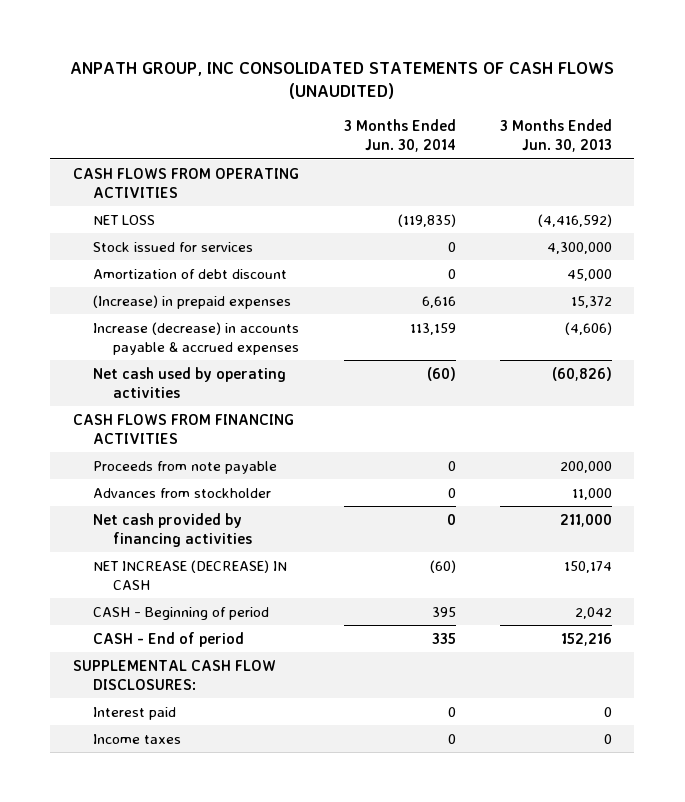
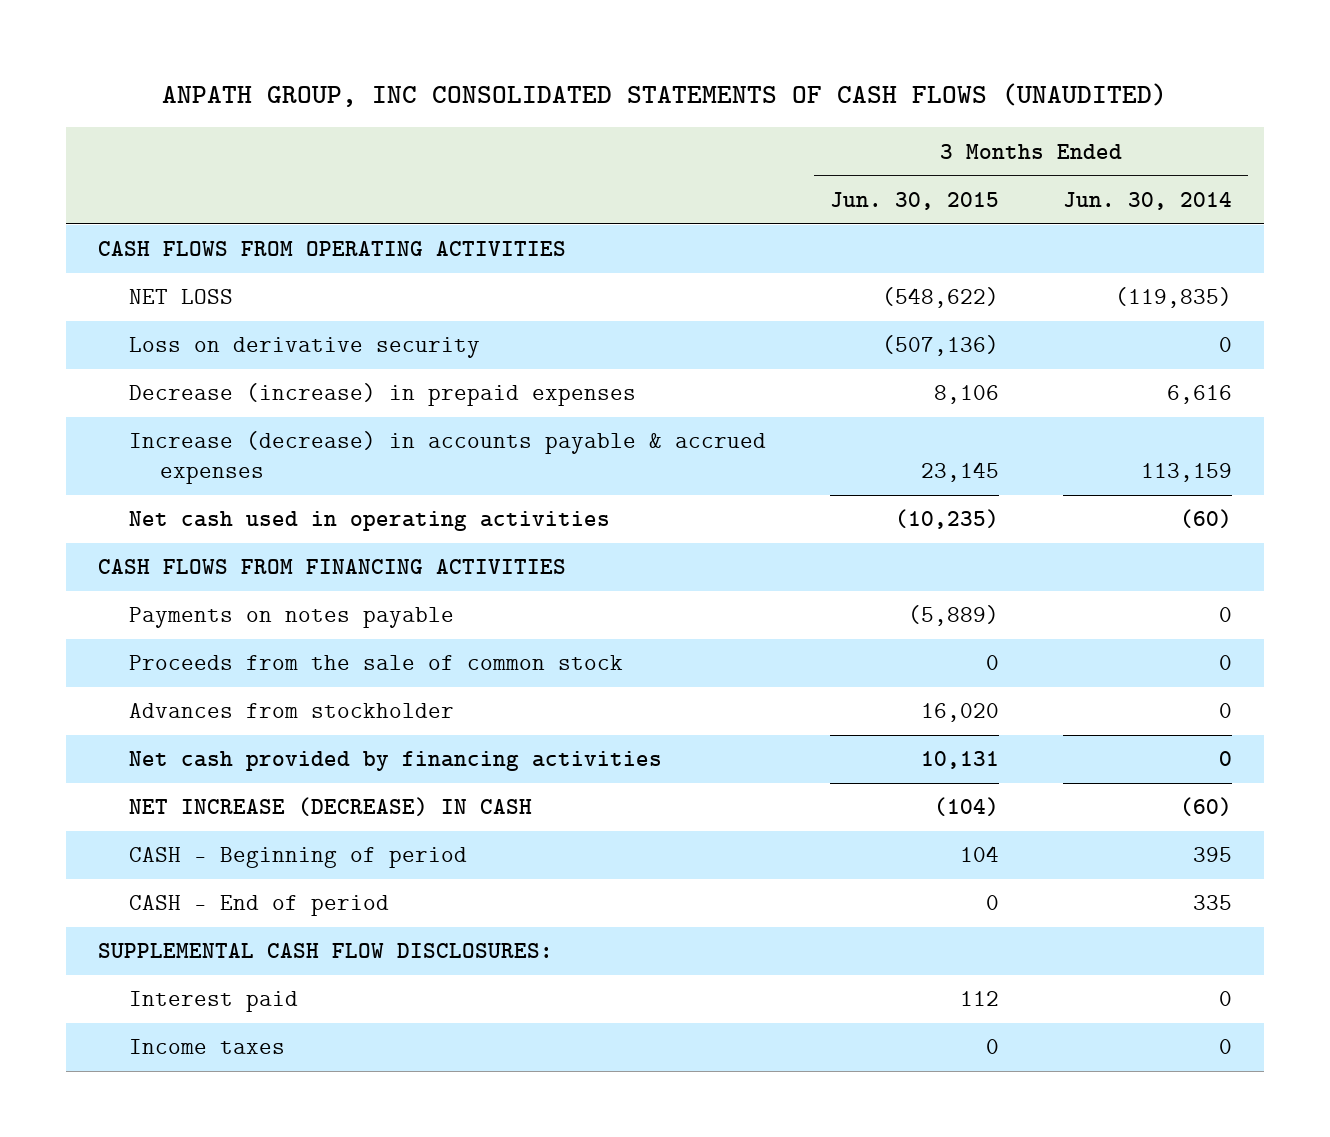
[499,119,612,153] 3 Months Ended Jun. 30, 2013 -> none
none -> [829,192,999,211] Jun. 30, 2015
[92,241,253,252] Stock issued for services -> none
[92,268,287,279] Amortization of debt discount -> none
none -> [128,337,480,359] Loss on derivative security
[92,294,291,309] (Increase) in prepaid expenses -> [128,383,636,407] Decrease (increase) in prepaid expenses
[92,366,286,398] Net cash used by operating activities -> [128,511,610,532] Net cash used in operating activities
[92,460,277,474] Proceeds from note payable -> none
none -> [128,607,454,629] Payments on notes payable
none -> [128,655,623,671] Proceeds from the sale of common stock

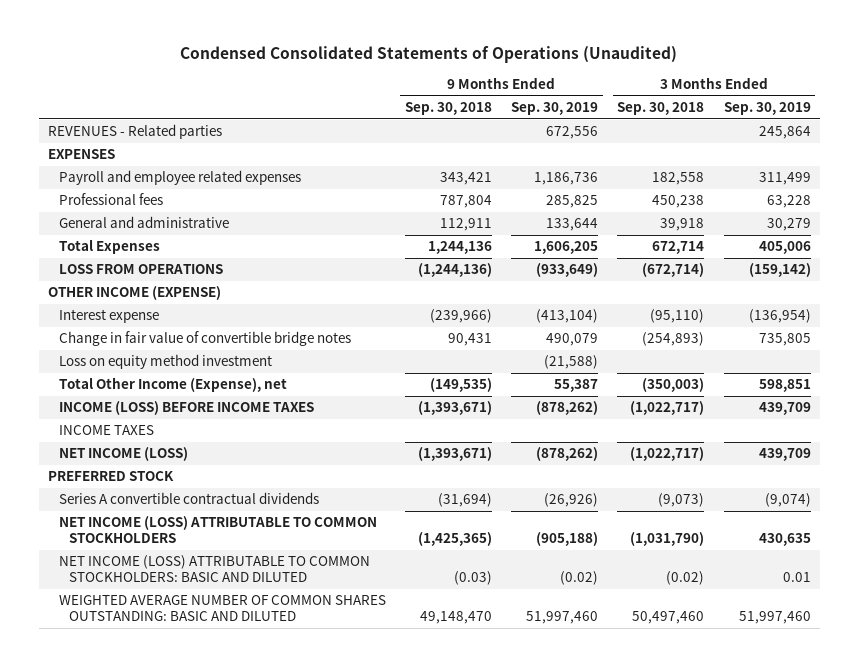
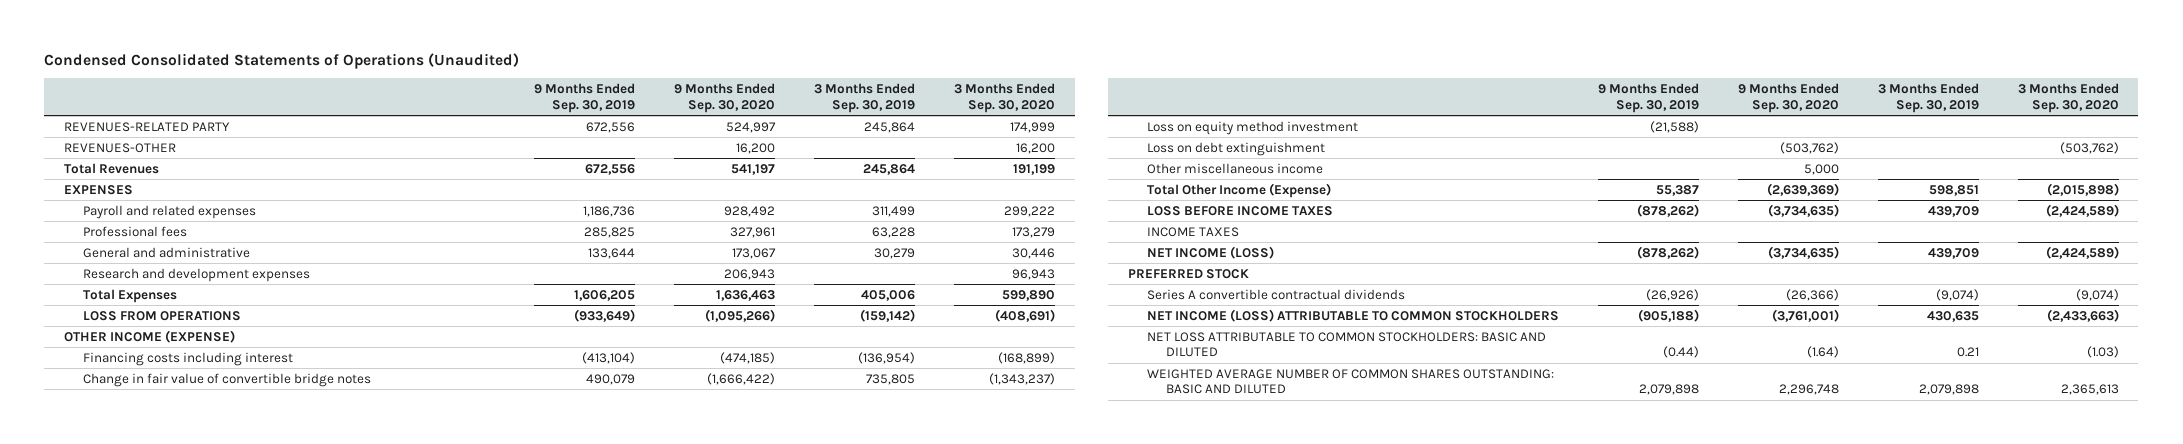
[404,102,492,116] Sep. 30, 2018 -> none
[617,102,705,116] Sep. 30, 2018 -> none
none -> [673,83,775,113] 9 Months Ended Sep. 30, 2020
none -> [954,83,1056,113] 3 Months Ended Sep. 30, 2020
[48,124,223,140] REVENUES - Related parties -> [63,121,230,132] REVENUES-RELATED PARTY
none -> [63,142,176,153] REVENUES-OTHER
none -> [63,162,159,174] Total Revenues
[58,170,301,186] Payroll and employee related expenses -> [82,204,256,219] Payroll and related expenses
none -> [82,267,310,282] Research and development expenses
[58,309,159,324] Interest expense -> [82,351,293,366] Financing costs including interest
none -> [1146,141,1325,156] Loss on debt extinguishment
none -> [1146,162,1323,174] Other miscellaneous income
[58,377,287,393] Total Other Income (Expense), net -> [1146,182,1331,198] Total Other Income (Expense)
[58,401,314,416] INCOME (LOSS) BEFORE INCOME TAXES -> [1146,205,1333,216] LOSS BEFORE INCOME TAXES
[58,555,370,582] NET INCOME (LOSS) ATTRIBUTABLE TO COMMON STOCKHOLDERS: BASIC AND DILUTED -> [1146,331,1546,358] NET LOSS ATTRIBUTABLE TO COMMON STOCKHOLDERS: BASIC AND DILUTED
[560,570,599,585] (0.02) -> [1662,346,1699,359] (0.44)
[782,571,811,582] 0.01 -> [1956,347,1979,358] 0.21
[526,610,599,624] 51,997,460 -> [1638,384,1699,396] 2,079,898
[738,610,811,624] 51,997,460 -> [1918,384,1979,396] 2,079,898

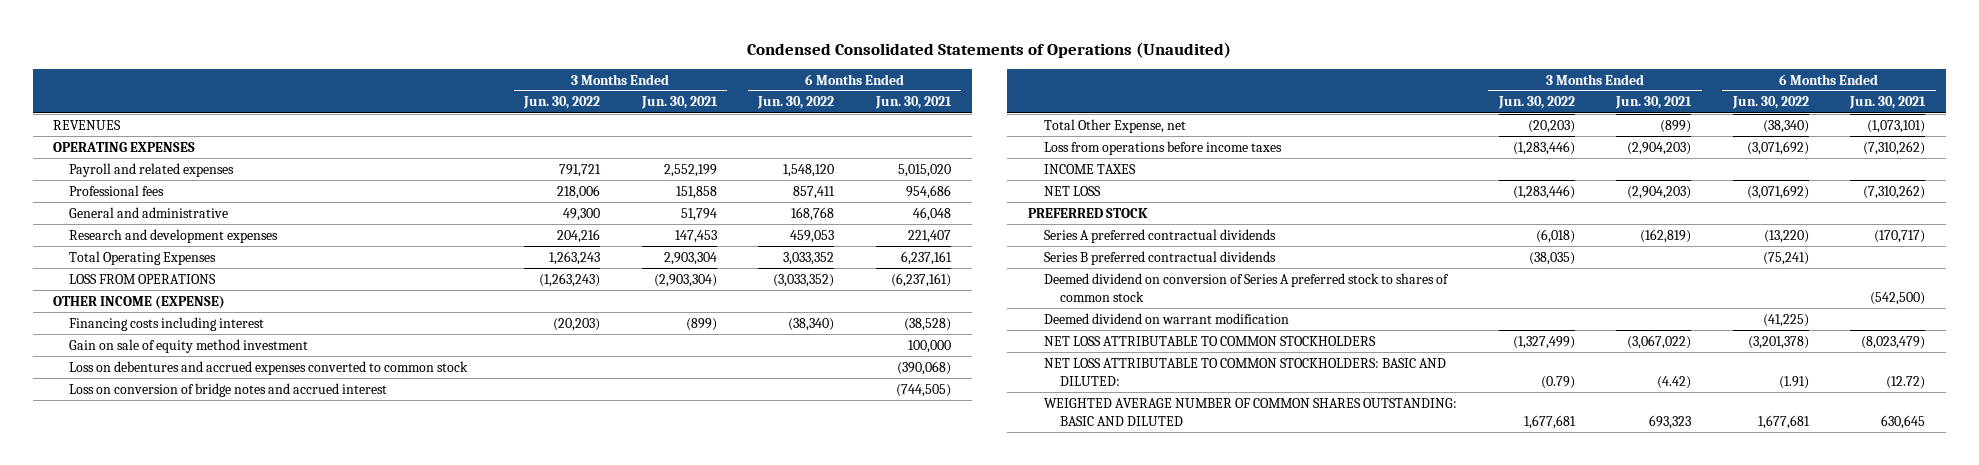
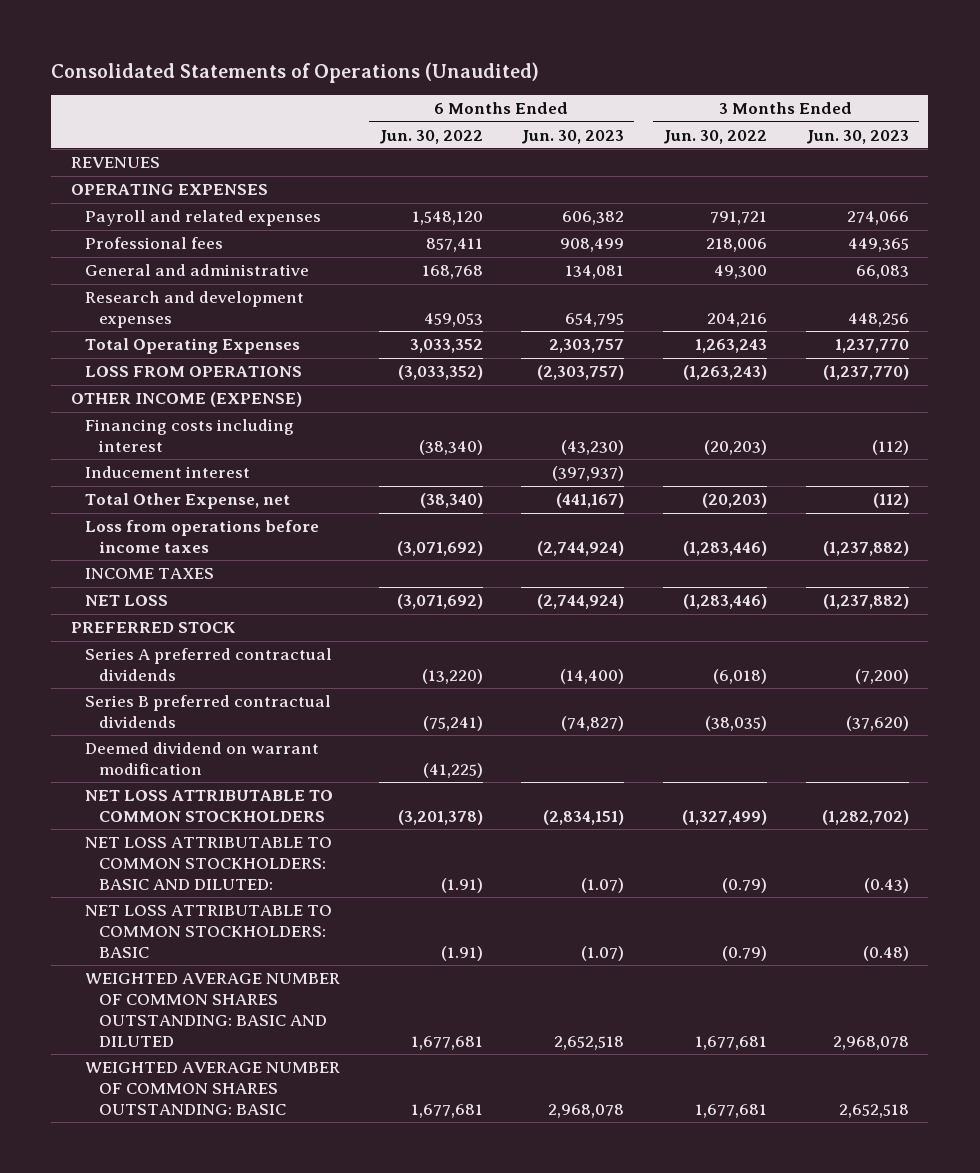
[747,41,1232,58] Condensed Consolidated Statements of Operations (Unaudited) -> [51,61,540,83] Consolidated Statements of Operations (Unaudited)
[640,96,718,110] Jun. 30, 2021 -> none
[874,96,952,110] Jun. 30, 2021 -> none
none -> [521,129,625,144] Jun. 30, 2023
none -> [805,129,909,144] Jun. 30, 2023
[69,338,309,353] Gain on sale of equity method investment -> none
[69,360,469,375] Loss on debentures and accrued expenses converted to common stock -> none
[69,382,388,397] Loss on conversion of bridge notes and accrued interest -> none
none -> [84,466,250,479] Inducement interest
[1043,272,1449,303] Deemed dividend on conversion of Series A preferred stock to shares of common stock -> none
none -> [84,905,332,958] NET LOSS ATTRIBUTABLE TO COMMON STOCKHOLDERS: BASIC
none -> [84,1062,340,1115] WEIGHTED AVERAGE NUMBER OF COMMON SHARES OUTSTANDING: BASIC

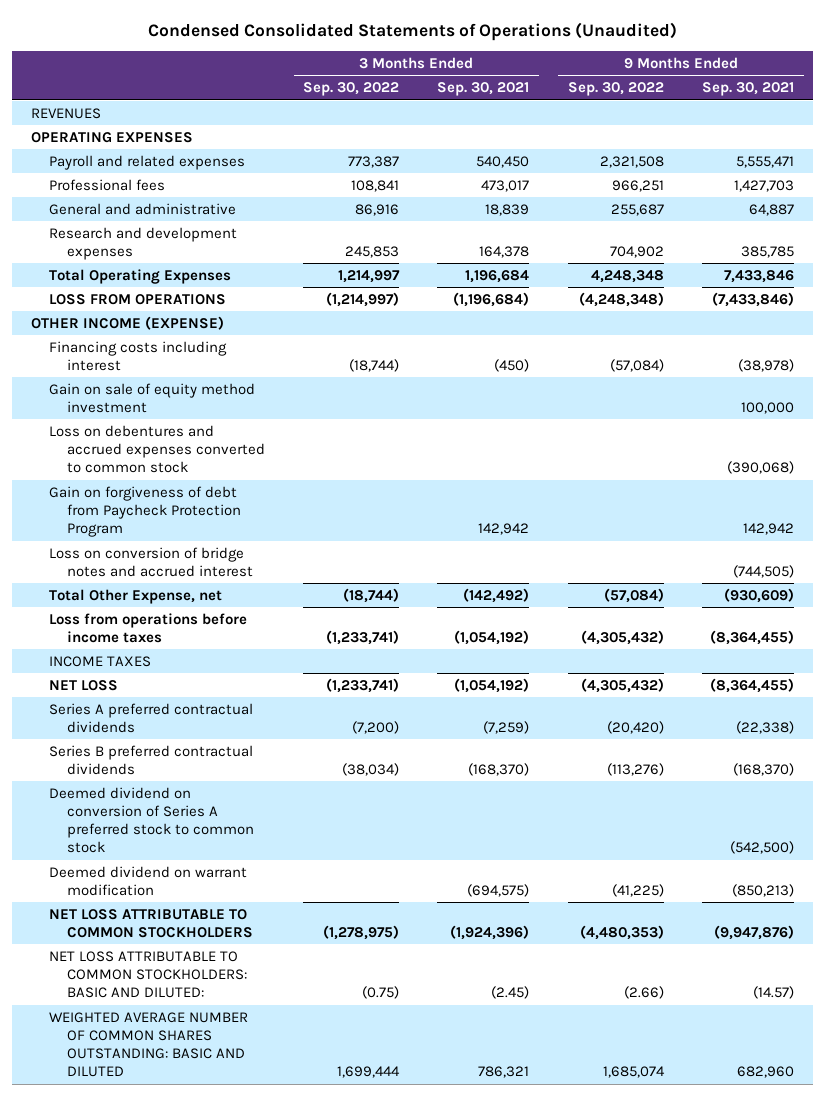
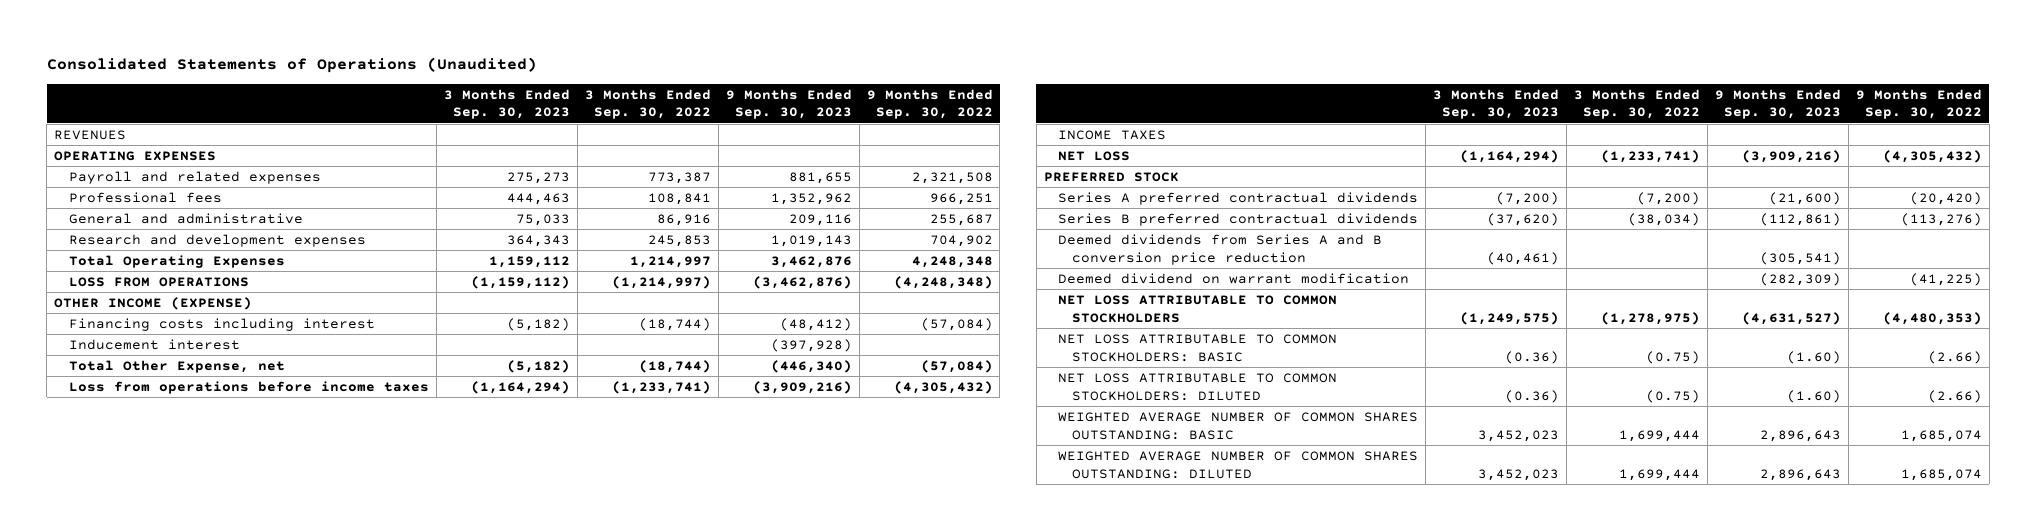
[147,21,677,41] Condensed Consolidated Statements of Operations (Unaudited) -> [46,57,537,74] Consolidated Statements of Operations (Unaudited)
[437,82,530,97] Sep. 30, 2021 -> none
[702,82,795,97] Sep. 30, 2021 -> none
none -> [443,88,570,120] 3 Months Ended Sep. 30, 2023
none -> [725,88,852,120] 9 Months Ended Sep. 30, 2023
[49,382,256,414] Gain on sale of equity method investment -> none
[49,424,265,474] Loss on debentures and accrued expenses converted to common stock -> none
[49,485,241,538] Gain on forgiveness of debt from Paycheck Protection Program -> none
[49,546,253,578] Loss on conversion of bridge notes and accrued interest -> none
none -> [68,338,240,350] Inducement interest
none -> [1043,171,1179,182] PREFERRED STOCK
[49,786,254,854] Deemed dividend on conversion of Series A preferred stock to common stock -> none
none -> [1057,233,1382,265] Deemed dividends from Series A and B conversion price reduction
[49,950,247,999] NET LOSS ATTRIBUTABLE TO COMMON STOCKHOLDERS: BASIC AND DILUTED: -> [1057,333,1337,362] NET LOSS ATTRIBUTABLE TO COMMON STOCKHOLDERS: BASIC
none -> [1057,372,1337,401] NET LOSS ATTRIBUTABLE TO COMMON STOCKHOLDERS: DILUTED
[49,1011,249,1078] WEIGHTED AVERAGE NUMBER OF COMMON SHARES OUTSTANDING: BASIC AND DILUTED -> [1057,411,1418,440] WEIGHTED AVERAGE NUMBER OF COMMON SHARES OUTSTANDING: BASIC
none -> [1057,450,1418,479] WEIGHTED AVERAGE NUMBER OF COMMON SHARES OUTSTANDING: DILUTED

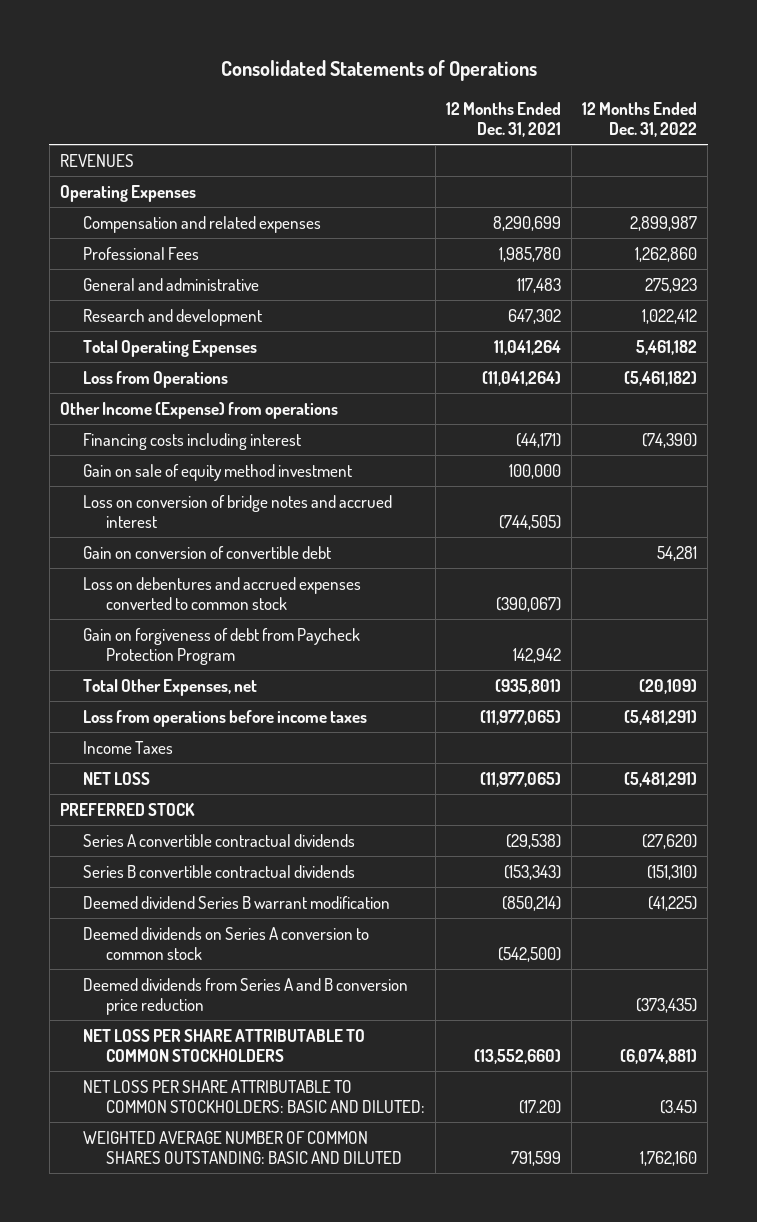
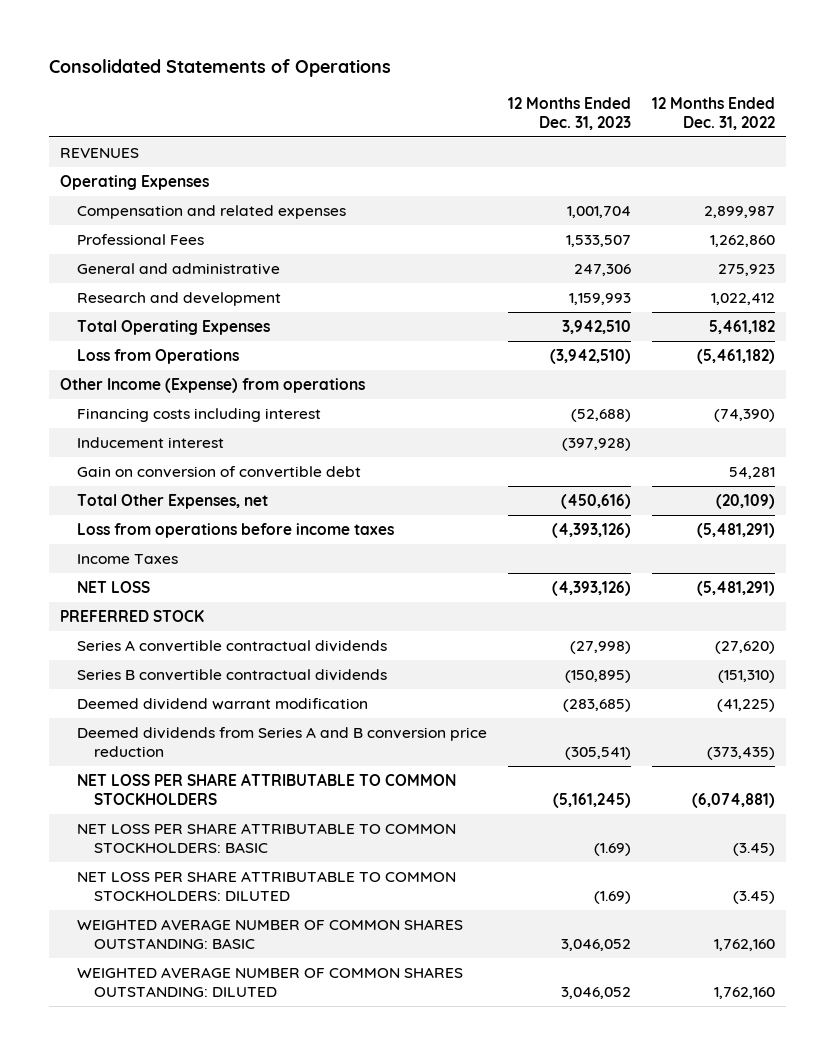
[446,101,562,138] 12 Months Ended Dec. 31, 2021 -> none
none -> [507,96,631,130] 12 Months Ended Dec. 31, 2023
[83,463,353,481] Gain on sale of equity method investment -> none
[83,494,393,528] Loss on conversion of bridge notes and accrued interest -> none
none -> [76,436,224,448] Inducement interest
[83,576,362,610] Loss on debentures and accrued expenses converted to common stock -> none
[83,627,361,665] Gain on forgiveness of debt from Paycheck Protection Program -> none
[83,926,370,960] Deemed dividends on Series A conversion to common stock -> none
[83,895,391,909] Deemed dividend Series B warrant modification -> [76,697,368,710] Deemed dividend warrant modification
[83,1079,426,1113] NET LOSS PER SHARE ATTRIBUTABLE TO COMMON STOCKHOLDERS: BASIC AND DILUTED: -> [76,822,456,853] NET LOSS PER SHARE ATTRIBUTABLE TO COMMON STOCKHOLDERS: BASIC
none -> [76,870,456,901] NET LOSS PER SHARE ATTRIBUTABLE TO COMMON STOCKHOLDERS: DILUTED
[83,1130,403,1164] WEIGHTED AVERAGE NUMBER OF COMMON SHARES OUTSTANDING: BASIC AND DILUTED -> [76,918,463,949] WEIGHTED AVERAGE NUMBER OF COMMON SHARES OUTSTANDING: BASIC
none -> [76,966,463,997] WEIGHTED AVERAGE NUMBER OF COMMON SHARES OUTSTANDING: DILUTED

